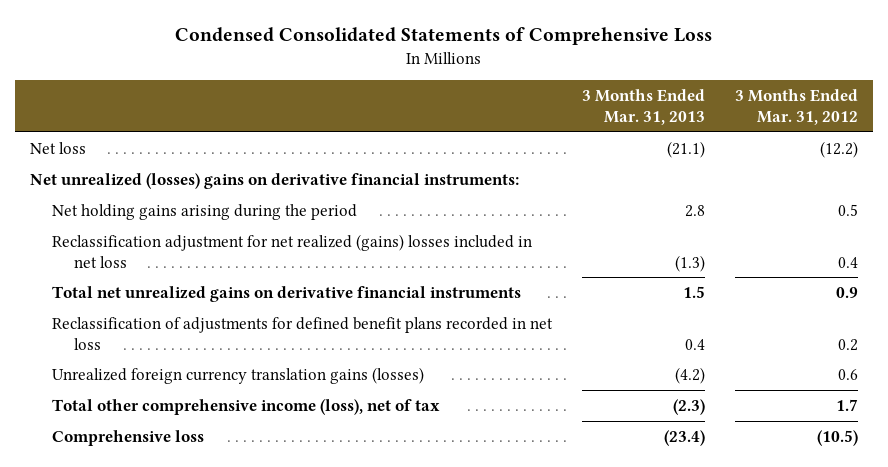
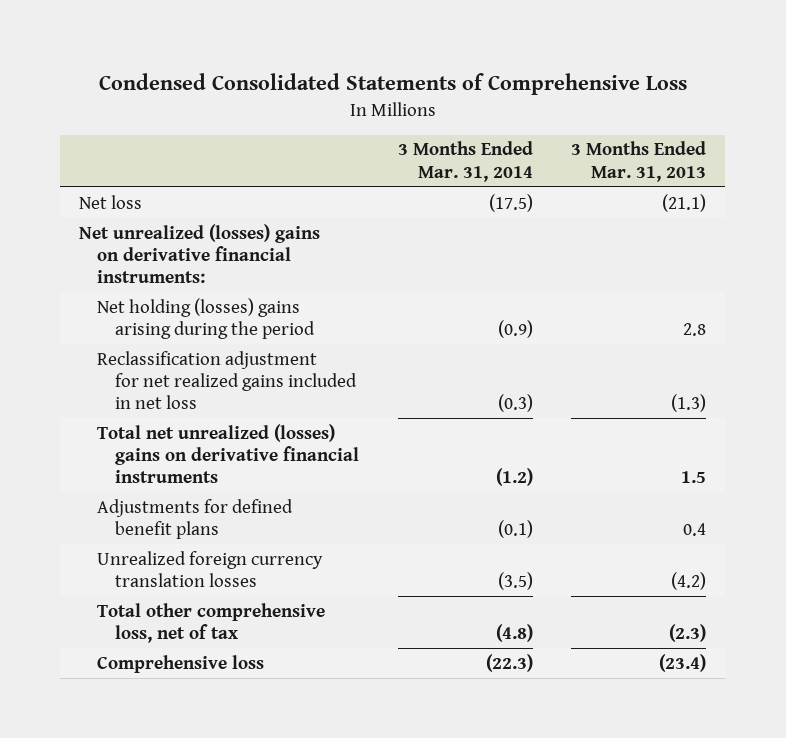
[735,89,859,126] 3 Months Ended Mar. 31, 2012 -> none
none -> [397,141,533,182] 3 Months Ended Mar. 31, 2014
[52,316,554,350] Reclassification of adjustments for defined benefit plans recorded in net loss -> none
[52,203,358,220] Net holding gains arising during the period -> [97,297,316,340] Net holding (losses) gains arising during the period
[52,233,533,268] Reclassification adjustment for net realized (gains) losses included in net loss -> [97,350,358,410] Reclassification adjustment for net realized gains included in net loss
[52,285,522,302] Total net unrealized gains on derivative financial instruments -> [97,423,360,484] Total net unrealized (losses) gains on derivative financial instruments
none -> [97,498,294,540] Adjustments for defined benefit plans
[52,366,425,384] Unrealized foreign currency translation gains (losses) -> [97,550,324,588] Unrealized foreign currency translation losses
[52,398,441,415] Total other comprehensive income (loss), net of tax -> [97,602,326,644] Total other comprehensive loss, net of tax

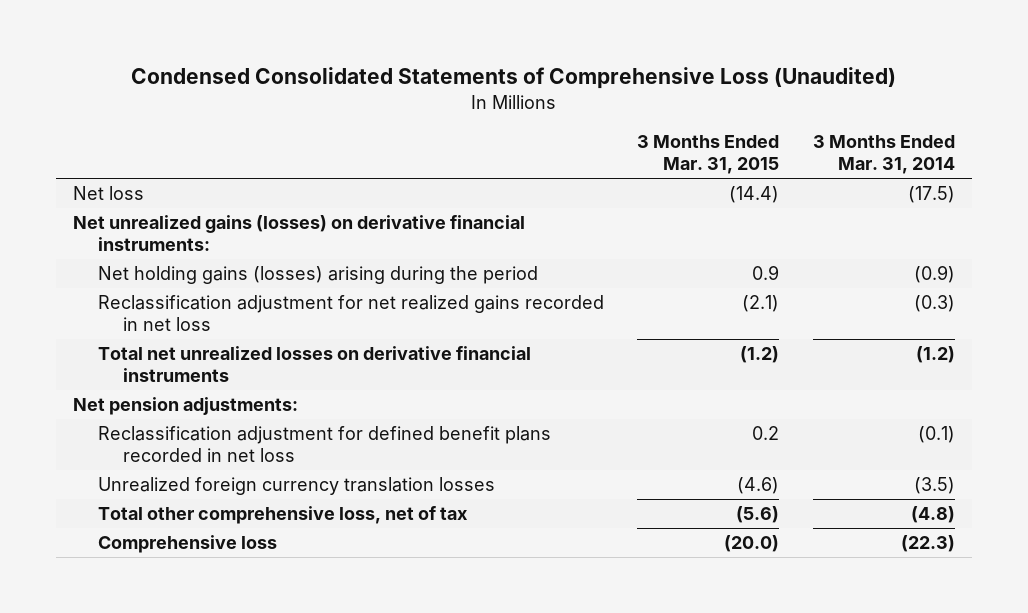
[98,72,687,95] Condensed Consolidated Statements of Comprehensive Loss -> [130,67,896,90] Condensed Consolidated Statements of Comprehensive Loss (Unaudited)
[571,141,707,182] 3 Months Ended Mar. 31, 2013 -> none
none -> [637,135,780,175] 3 Months Ended Mar. 31, 2015
[79,223,321,284] Net unrealized (losses) gains on derivative financial instruments: -> [72,215,525,252] Net unrealized gains (losses) on derivative financial instruments:
[97,297,316,340] Net holding (losses) gains arising during the period -> [97,266,538,285] Net holding gains (losses) arising during the period
[97,350,358,410] Reclassification adjustment for net realized gains included in net loss -> [97,295,604,332] Reclassification adjustment for net realized gains recorded in net loss
[97,423,360,484] Total net unrealized (losses) gains on derivative financial instruments -> [97,346,531,383] Total net unrealized losses on derivative financial instruments
none -> [72,397,298,416] Net pension adjustments:
[97,498,294,540] Adjustments for defined benefit plans -> [97,426,551,463] Reclassification adjustment for defined benefit plans recorded in net loss

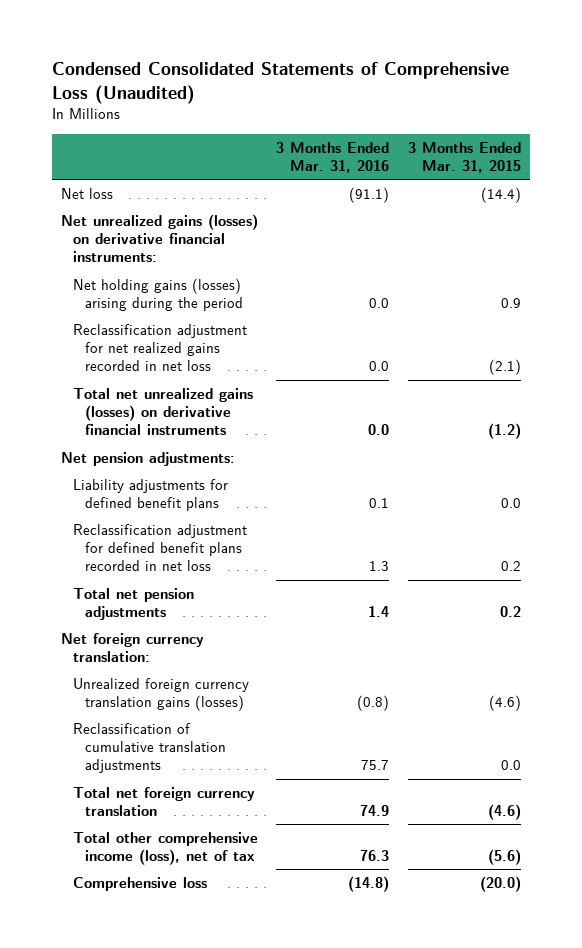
[812,135,955,175] 3 Months Ended Mar. 31, 2014 -> none
none -> [276,141,390,174] 3 Months Ended Mar. 31, 2016
[97,346,531,383] Total net unrealized losses on derivative financial instruments -> [72,387,253,436] Total net unrealized gains (losses) on derivative financial instruments
none -> [72,478,228,512] Liability adjustments for defined benefit plans
none -> [72,587,194,621] Total net pension adjustments
none -> [60,632,204,663] Net foreign currency translation:
[97,477,495,496] Unrealized foreign currency translation losses -> [72,677,249,712] Unrealized foreign currency translation gains (losses)
none -> [72,722,226,774] Reclassification of cumulative translation adjustments
none -> [72,786,255,817] Total net foreign currency translation
[97,506,468,525] Total other comprehensive loss, net of tax -> [72,831,258,866] Total other comprehensive income (loss), net of tax

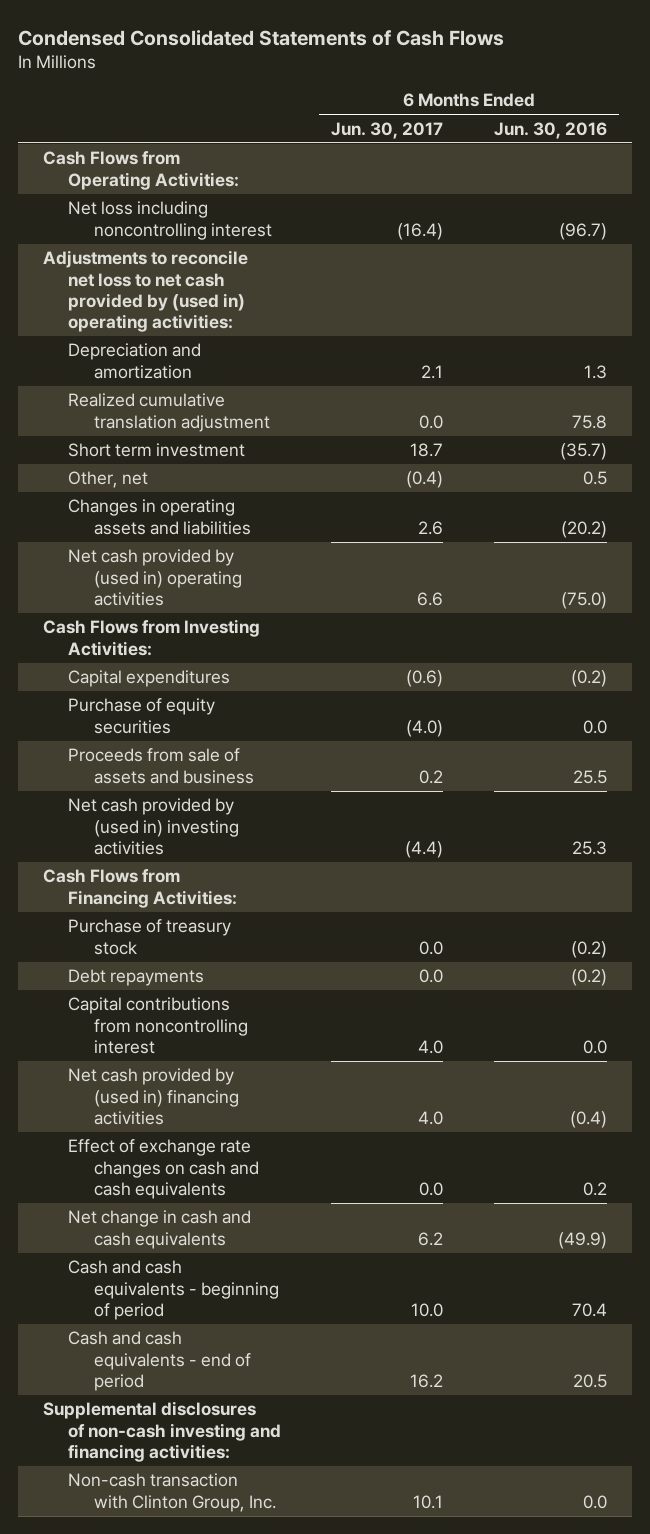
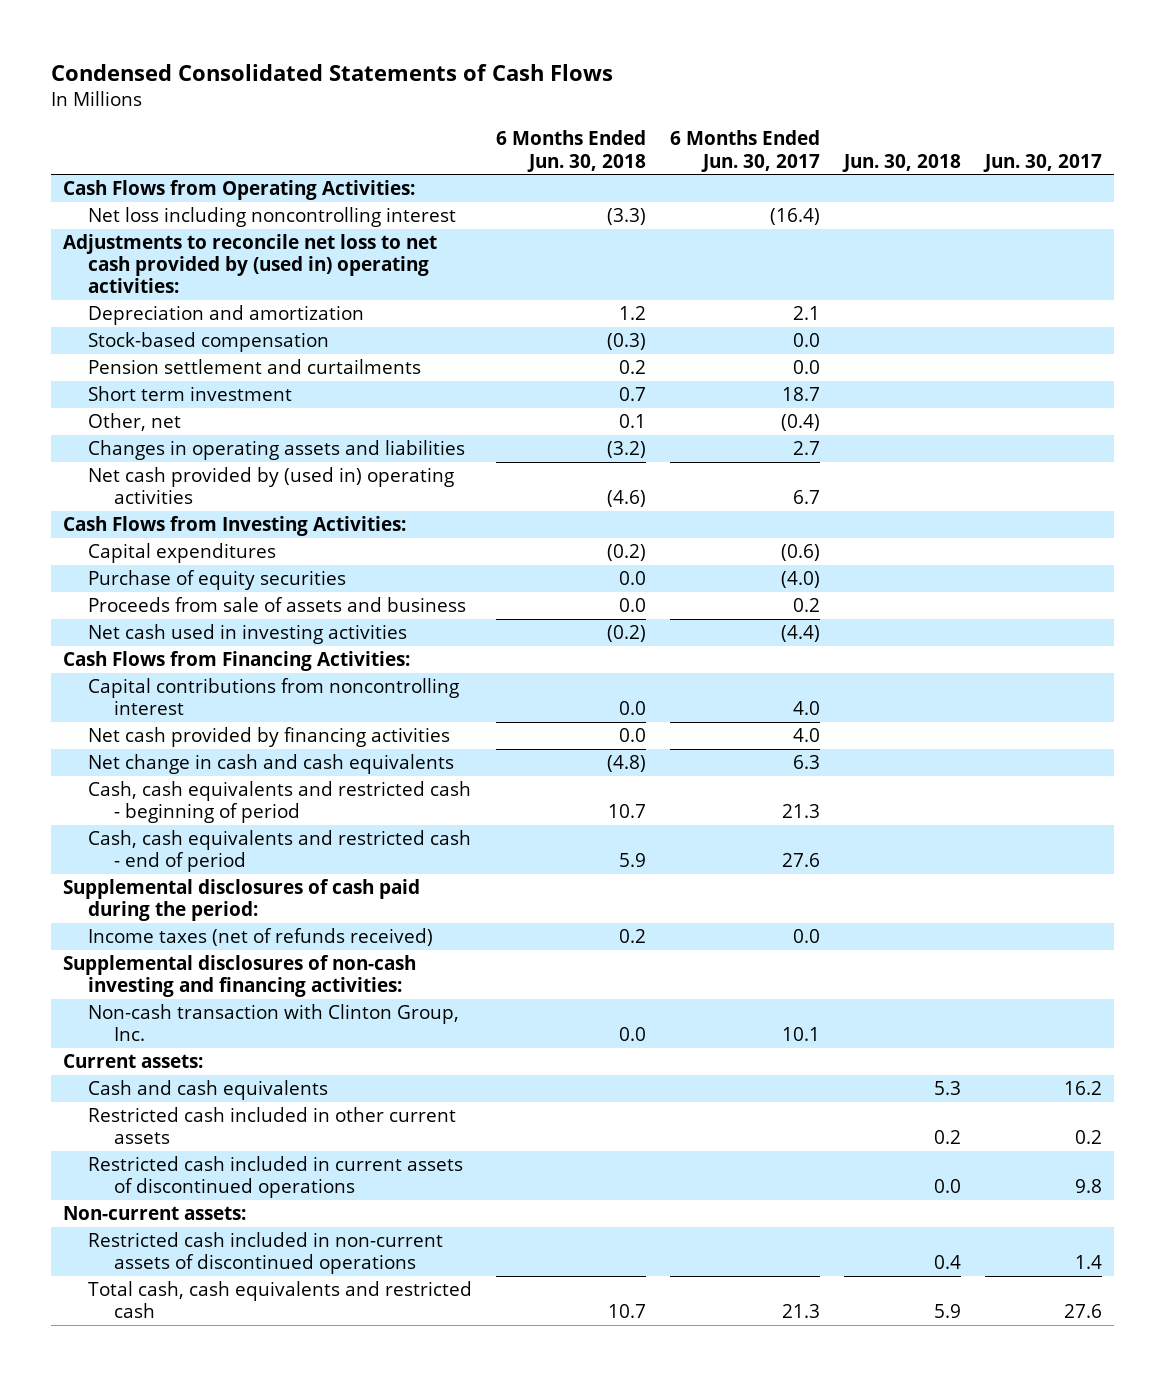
[493,121,607,139] Jun. 30, 2016 -> none
none -> [496,130,647,172] 6 Months Ended Jun. 30, 2018
none -> [842,153,962,172] Jun. 30, 2018
none -> [983,153,1103,172] Jun. 30, 2017
[68,393,270,432] Realized cumulative translation adjustment -> none
none -> [88,332,330,353] Stock-based compensation
none -> [88,359,422,375] Pension settlement and curtailments
[418,520,444,535] 2.6 -> [793,441,821,456] 2.7
[417,592,444,607] 6.6 -> [793,490,821,505] 6.7
[68,798,239,856] Net cash provided by (used in) investing activities -> [88,624,408,645] Net cash used in investing activities
[68,919,232,955] Purchase of treasury stock -> none
[68,969,205,987] Debt repayments -> none
[68,1139,259,1200] Effect of exchange rate changes on cash and cash equivalents -> none
[68,1068,239,1126] Net cash provided by (used in) financing activities -> [88,727,451,748] Net cash provided by financing activities
[418,1231,444,1246] 6.2 -> [793,755,821,770] 6.3
[68,1260,279,1321] Cash and cash equivalents - beginning of period -> [88,781,472,824] Cash, cash equivalents and restricted cash - beginning of period
[411,1303,444,1318] 10.0 -> [782,804,821,819] 21.3
[68,1331,251,1392] Cash and cash equivalents - end of period -> [88,830,472,873] Cash, cash equivalents and restricted cash - end of period
[410,1374,444,1389] 16.2 -> [782,853,821,868] 27.6
none -> [63,879,421,922] Supplemental disclosures of cash paid during the period:
none -> [88,928,434,947] Income taxes (net of refunds received)
none -> [63,1054,204,1069] Current assets:
none -> [88,1080,329,1101] Cash and cash equivalents
none -> [88,1107,457,1145] Restricted cash included in other current assets
none -> [88,1156,464,1199] Restricted cash included in current assets of discontinued operations
none -> [63,1206,247,1221] Non-current assets:
none -> [88,1232,444,1275] Restricted cash included in non-current assets of discontinued operations
none -> [88,1281,473,1319] Total cash, cash equivalents and restricted cash

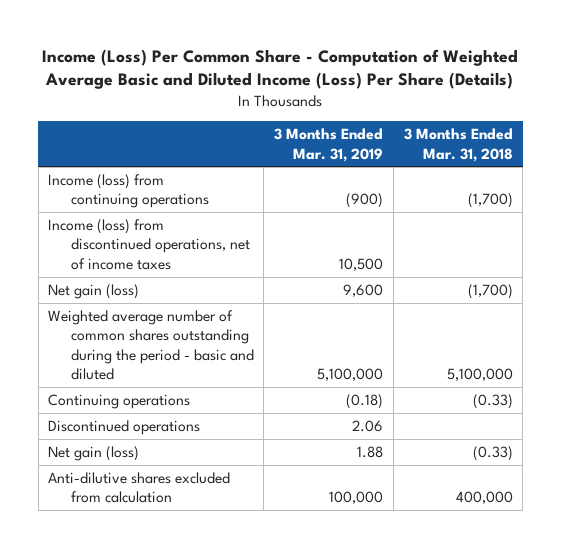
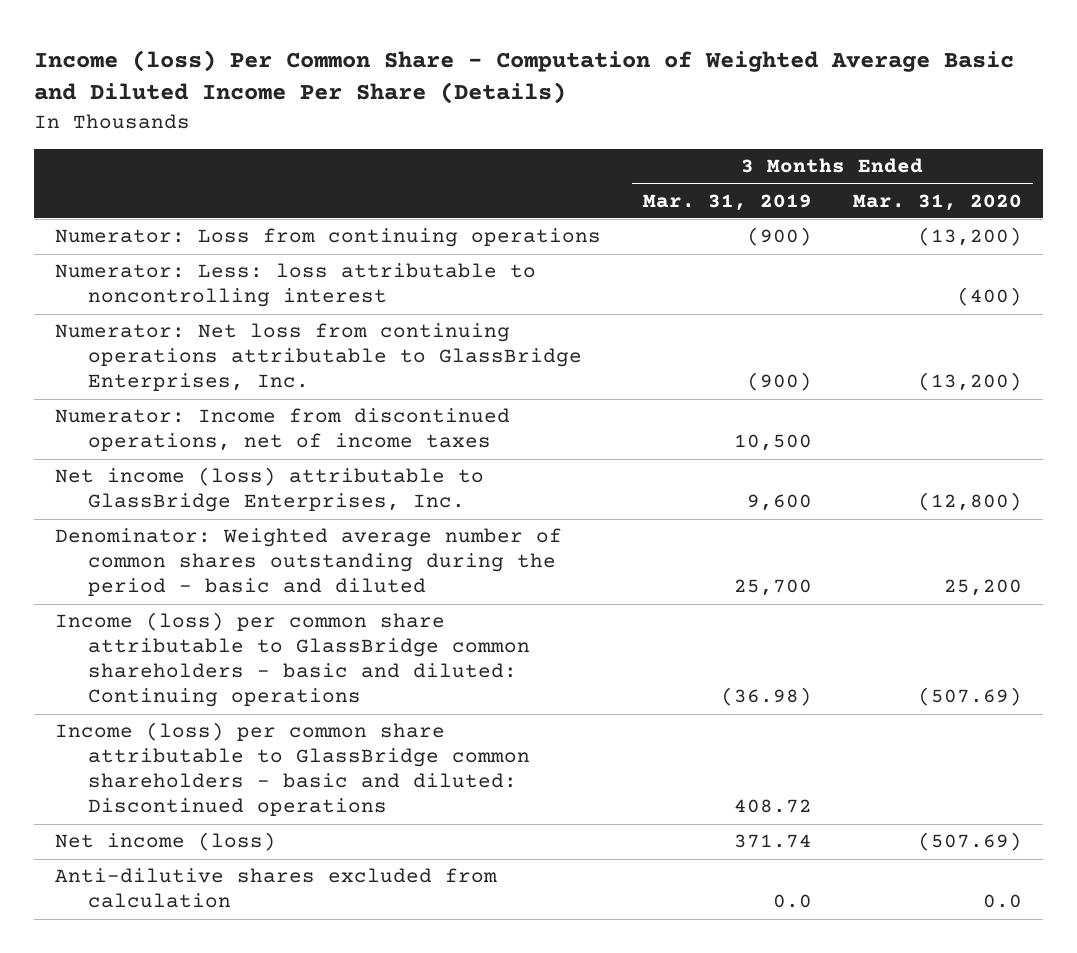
[42,48,519,90] Income (Loss) Per Common Share - Computation of Weighted Average Basic and Diluted Income (Loss) Per Share (Details) -> [34,49,1015,105] Income (loss) Per Common Share - Computation of Weighted Average Basic and Diluted Income Per Share (Details)
[403,128,513,162] 3 Months Ended Mar. 31, 2018 -> none
none -> [853,193,1023,211] Mar. 31, 2020
[48,393,191,409] Continuing operations -> none
[48,419,201,435] Discontinued operations -> none
[48,173,209,209] Income (loss) from continuing operations -> [55,228,602,248] Numerator: Loss from continuing operations
none -> [55,263,537,308] Numerator: Less: loss attributable to noncontrolling interest
none -> [55,323,583,392] Numerator: Net loss from continuing operations attributable to GlassBridge Enterprises, Inc.
[48,218,250,270] Income (loss) from discontinued operations, net of income taxes -> [55,408,511,452] Numerator: Income from discontinued operations, net of income taxes
[48,283,140,299] Net gain (loss) -> [55,467,485,513] Net income (loss) attributable to GlassBridge Enterprises, Inc.
[48,309,254,381] Weighted average number of common shares outstanding during the period - basic and diluted -> [55,528,563,597] Denominator: Weighted average number of common shares outstanding during the period - basic and diluted
[317,368,384,382] 5,100,000 -> [733,579,812,597] 25,700
none -> [55,612,531,708] Income (loss) per common share attributable to GlassBridge common shareholders - basic and diluted: Continuing operations
none -> [55,722,531,817] Income (loss) per common share attributable to GlassBridge common shareholders - basic and diluted: Discontinued operations
[48,445,140,461] Net gain (loss) -> [55,832,277,852] Net income (loss)
[357,445,384,458] 1.88 -> [733,834,812,849] 371.74
[329,491,384,505] 100,000 -> [772,894,812,909] 0.0

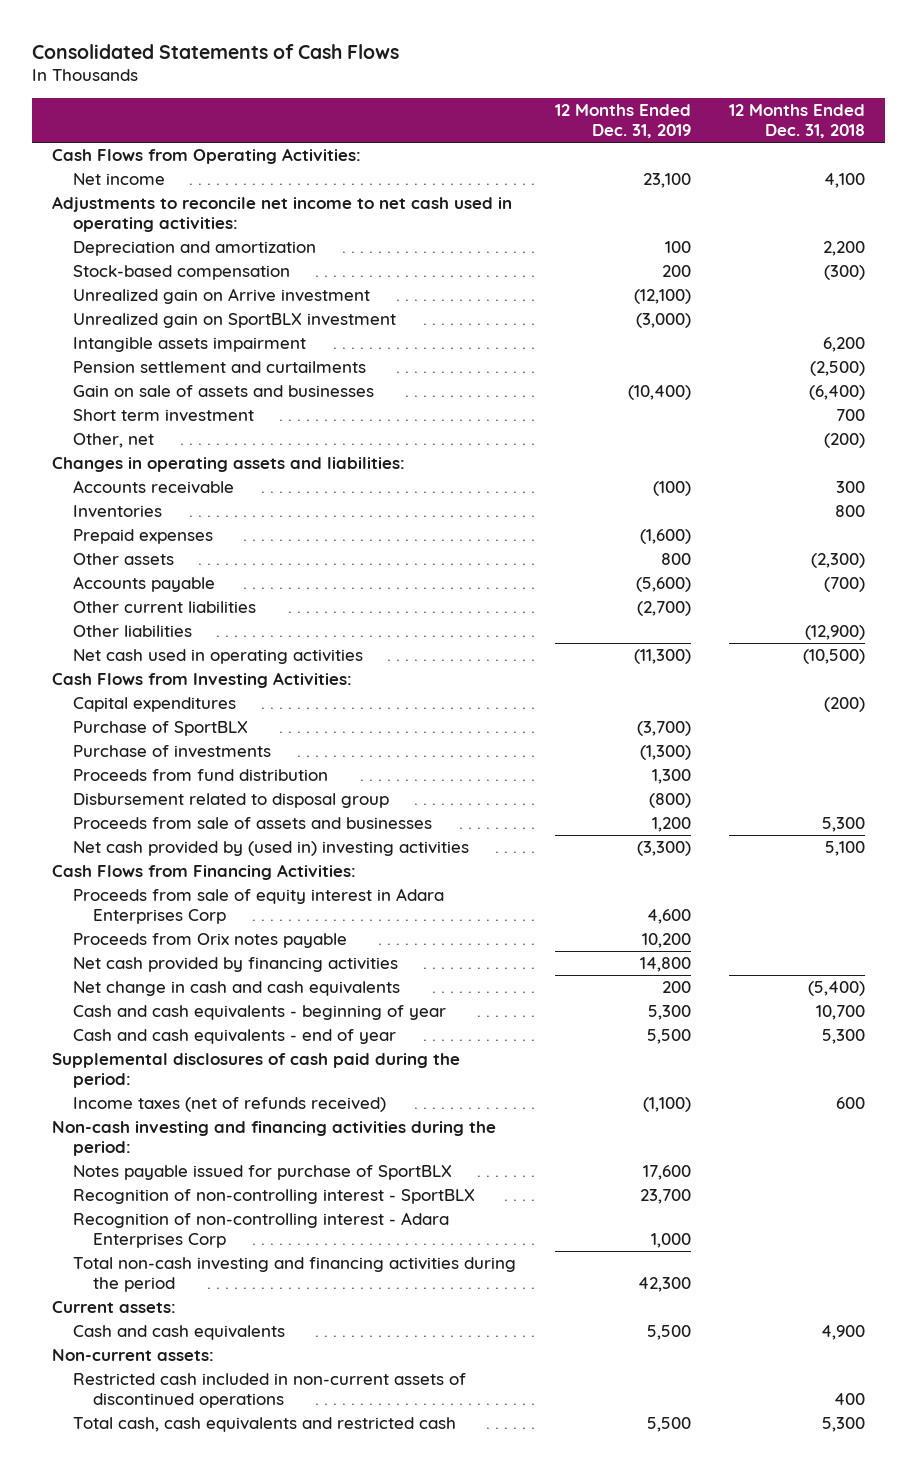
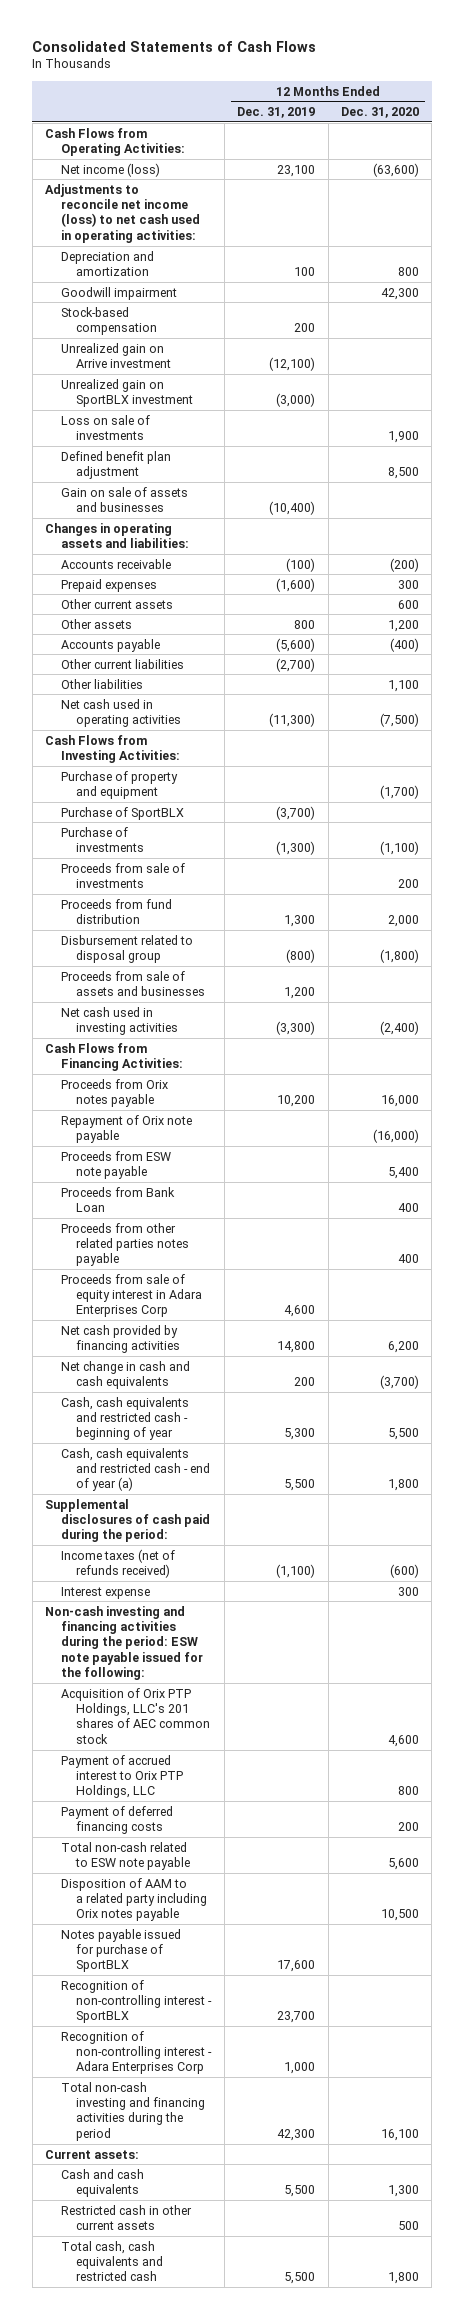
[729,104,866,139] 12 Months Ended Dec. 31, 2018 -> none
none -> [340,107,419,119] Dec. 31, 2020
[72,173,165,186] Net income -> [60,162,160,177] Net income (loss)
[51,196,512,233] Adjustments to reconcile net income to net cash used in operating activities: -> [45,183,200,243] Adjustments to reconcile net income (loss) to net cash used in operating activities:
none -> [60,286,177,300] Goodwill impairment
[72,337,306,353] Intangible assets impairment -> none
[72,361,366,374] Pension settlement and curtailments -> none
none -> [60,414,150,441] Loss on sale of investments
none -> [60,450,171,480] Defined benefit plan adjustment
[72,409,254,423] Short term investment -> none
[72,433,154,449] Other, net -> none
[72,505,162,519] Inventories -> none
none -> [60,598,173,609] Other current assets
[72,697,236,713] Capital expenditures -> [60,770,178,800] Purchase of property and equipment
none -> [60,862,185,889] Proceeds from sale of investments
[72,841,469,857] Net cash provided by (used in) investing activities -> [60,1006,179,1036] Net cash used in investing activities
none -> [60,1114,192,1144] Repayment of Orix note payable
none -> [60,1150,171,1180] Proceeds from ESW note payable
none -> [60,1186,175,1213] Proceeds from Bank Loan
none -> [60,1222,190,1267] Proceeds from other related parties notes payable
[72,888,444,925] Proceeds from sale of equity interest in Adara Enterprises Corp -> [60,1273,203,1318] Proceeds from sale of equity interest in Adara Enterprises Corp
[72,1005,446,1021] Cash and cash equivalents - beginning of year -> [60,1396,189,1441] Cash, cash equivalents and restricted cash - beginning of year
[72,1029,396,1045] Cash and cash equivalents - end of year -> [60,1447,211,1492] Cash, cash equivalents and restricted cash - end of year (a)
none -> [60,1586,150,1599] Interest expense
[51,1121,496,1157] Non-cash investing and financing activities during the period: -> [45,1605,203,1681] Non-cash investing and financing activities during the period: ESW note payable issued for the following:
none -> [60,1687,211,1744] Acquisition of Orix PTP Holdings, LLC's 201 shares of AEC common stock
none -> [60,1754,184,1799] Payment of accrued interest to Orix PTP Holdings, LLC
none -> [60,1805,173,1835] Payment of deferred financing costs
none -> [60,1841,191,1871] Total non-cash related to ESW note payable
none -> [60,1877,208,1922] Disposition of AAM to a related party including Orix notes payable
[51,1349,214,1362] Non-current assets: -> none
[72,1373,466,1409] Restricted cash included in non-current assets of discontinued operations -> none
none -> [60,2204,192,2231] Restricted cash in other current assets

